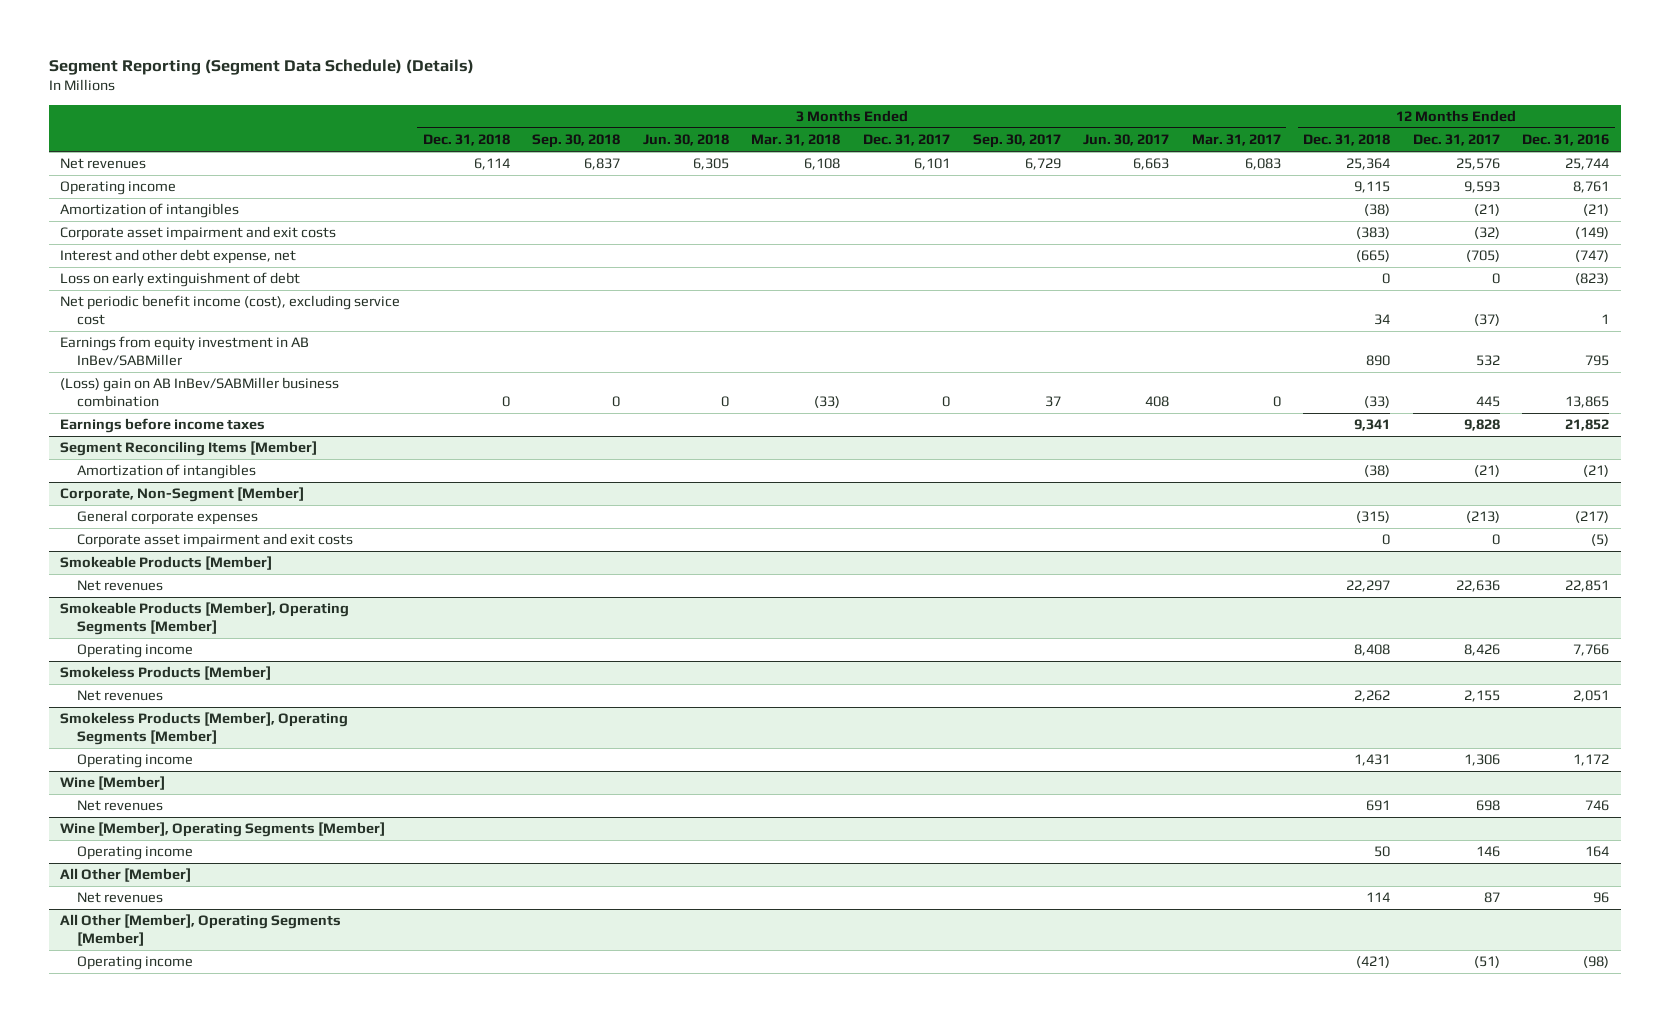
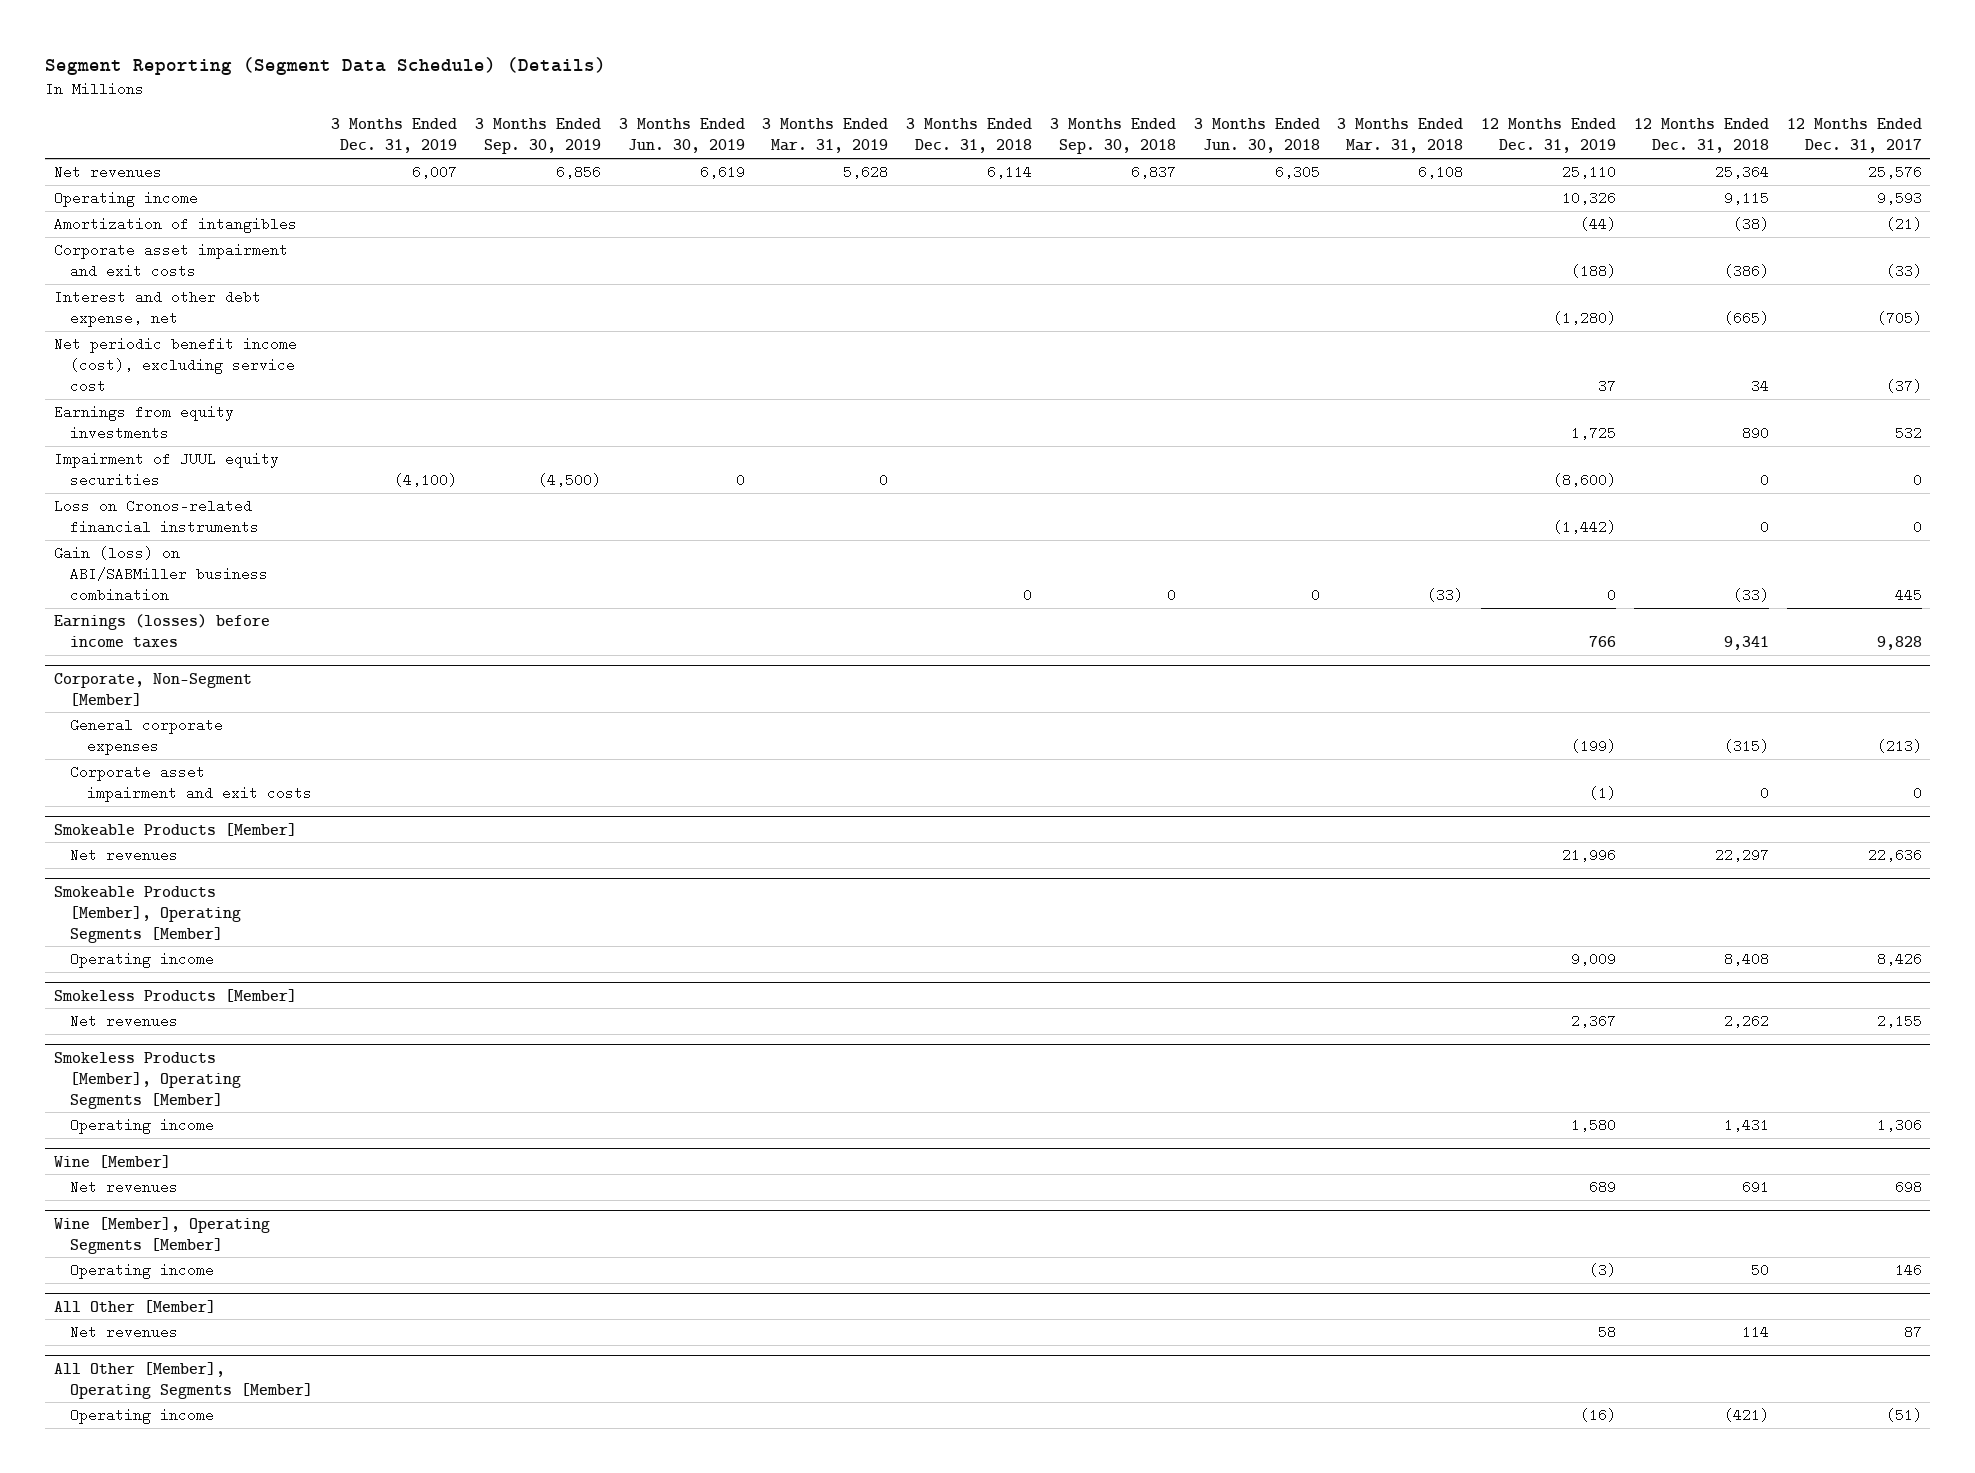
[862,134,950,147] Dec. 31, 2017 -> none
[972,134,1061,149] Sep. 30, 2017 -> none
[1083,134,1170,147] Jun. 30, 2017 -> none
[1191,134,1281,147] Mar. 31, 2017 -> none
[1522,134,1610,147] Dec. 31, 2016 -> none
none -> [331,118,458,154] 3 Months Ended Dec. 31, 2019
none -> [474,118,601,155] 3 Months Ended Sep. 30, 2019
none -> [618,118,745,154] 3 Months Ended Jun. 30, 2019
none -> [762,118,889,154] 3 Months Ended Mar. 31, 2019
none -> [1481,118,1617,154] 12 Months Ended Dec. 31, 2019
[1356,227,1391,240] (383) -> [1723,264,1769,279] (386)
[1473,227,1500,240] (32) -> [1885,264,1922,279] (33)
[60,272,301,288] Loss on early extinguishment of debt -> none
[60,441,318,457] Segment Reconciling Items [Member] -> none
[76,464,256,480] Amortization of intangibles -> none
[60,336,310,366] Earnings from equity investment in AB InBev/SABMiller -> [53,405,234,441] Earnings from equity investments
none -> [53,452,279,488] Impairment of JUUL equity securities
none -> [53,499,260,535] Loss on Cronos-related financial instruments
[60,377,340,407] (Loss) gain on AB InBev/SABMiller business combination -> [53,546,269,603] Gain (loss) on ABI/SABMiller business combination
[60,418,266,434] Earnings before income taxes -> [53,614,270,649] Earnings (losses) before income taxes

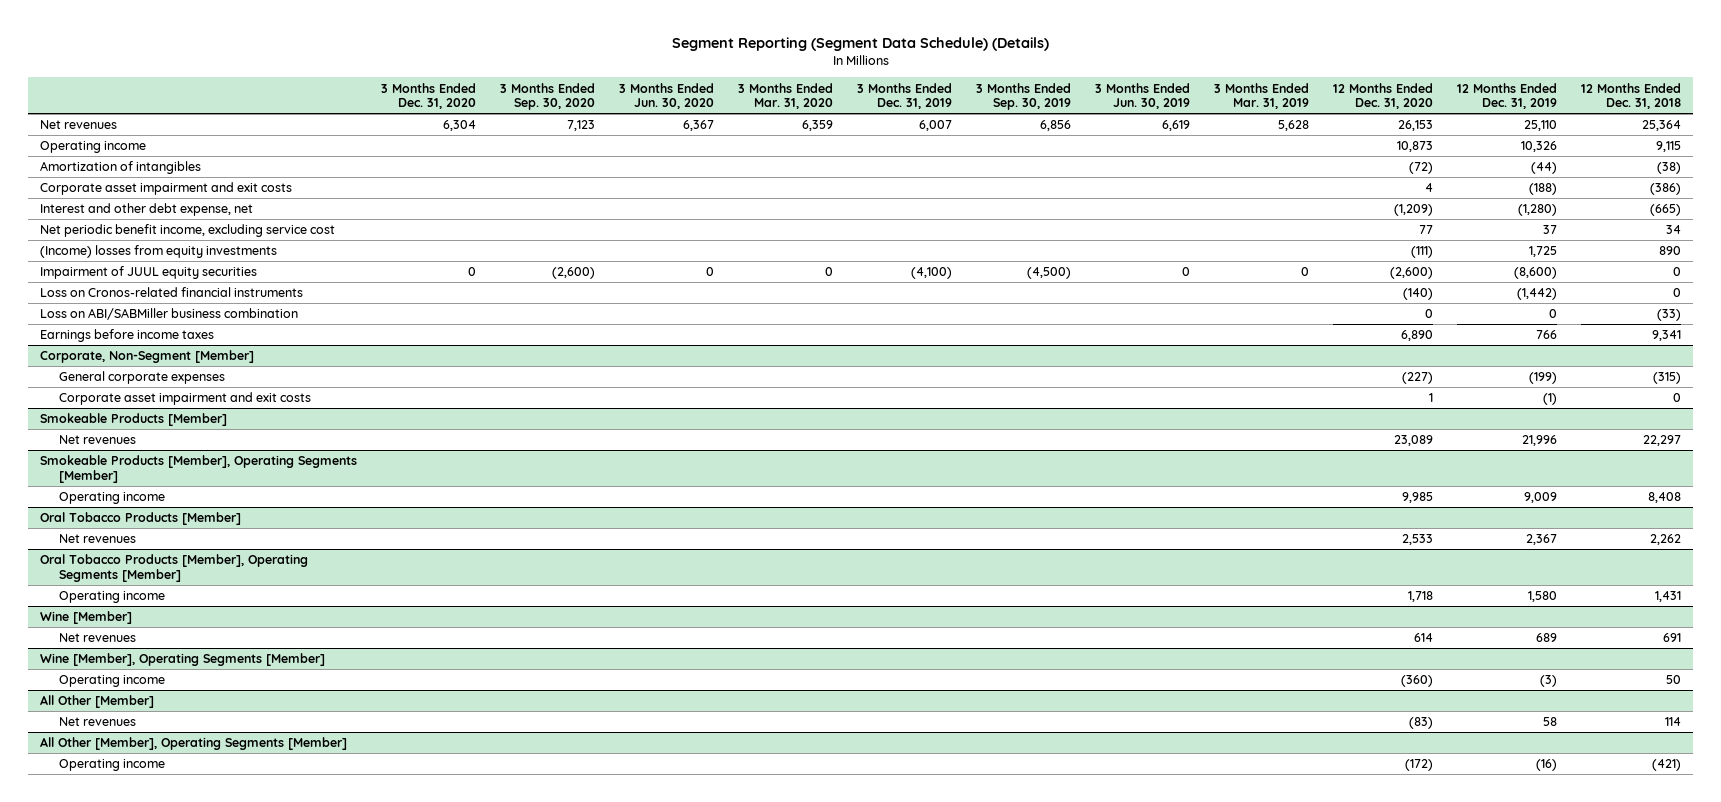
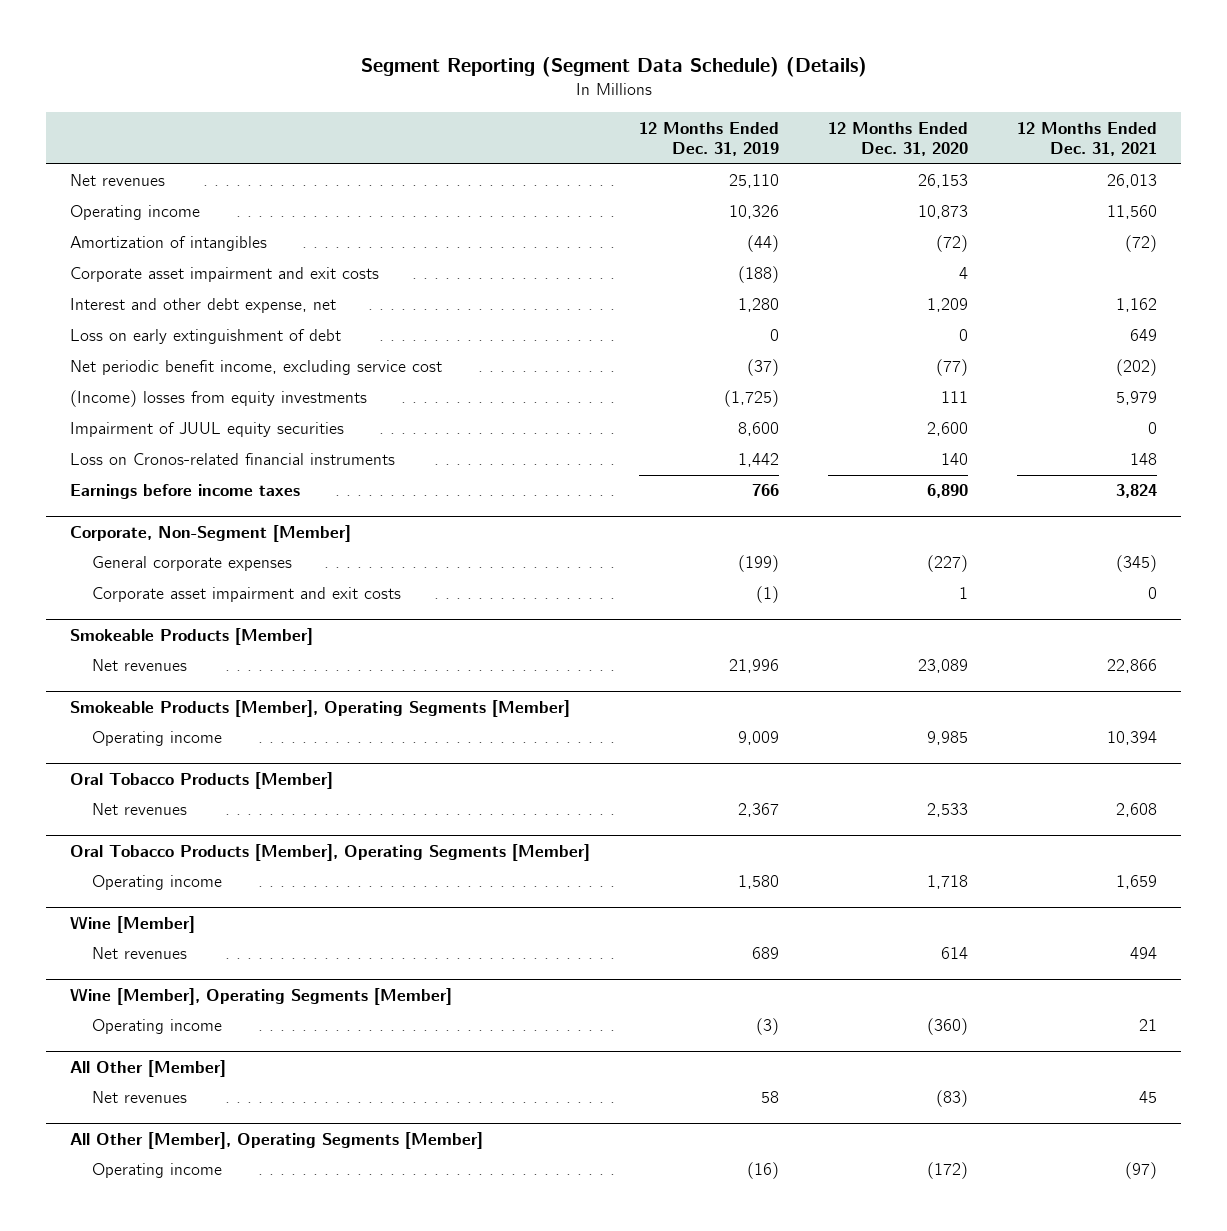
[381,82,477,110] 3 Months Ended Dec. 31, 2020 -> none
[500,82,596,111] 3 Months Ended Sep. 30, 2020 -> none
[619,82,715,110] 3 Months Ended Jun. 30, 2020 -> none
[738,82,834,110] 3 Months Ended Mar. 31, 2020 -> none
[857,82,953,110] 3 Months Ended Dec. 31, 2019 -> none
[976,82,1072,111] 3 Months Ended Sep. 30, 2019 -> none
[1095,82,1191,110] 3 Months Ended Jun. 30, 2019 -> none
[1213,82,1309,110] 3 Months Ended Mar. 31, 2019 -> none
[1580,82,1681,110] 12 Months Ended Dec. 31, 2018 -> none
none -> [1016,121,1157,157] 12 Months Ended Dec. 31, 2021
[40,308,299,321] Loss on ABI/SABMiller business combination -> none
[1393,204,1433,217] (1,209) -> [927,298,969,313] 1,209
[1517,204,1557,217] (1,280) -> [738,298,780,313] 1,280
none -> [70,329,342,345] Loss on early extinguishment of debt
[1418,225,1433,235] 77 -> [936,359,969,377] (77)
[1542,225,1557,235] 37 -> [747,359,780,377] (37)
[1410,246,1433,259] (111) -> [941,391,969,404] 111
[1528,246,1557,258] 1,725 -> [724,390,780,408] (1,725)
[1389,267,1433,280] (2,600) -> [927,422,969,437] 2,600
[1513,267,1557,280] (8,600) -> [738,422,780,437] 8,600
[1402,288,1433,301] (140) -> [941,453,969,466] 140
[1516,288,1557,301] (1,442) -> [738,453,780,468] 1,442

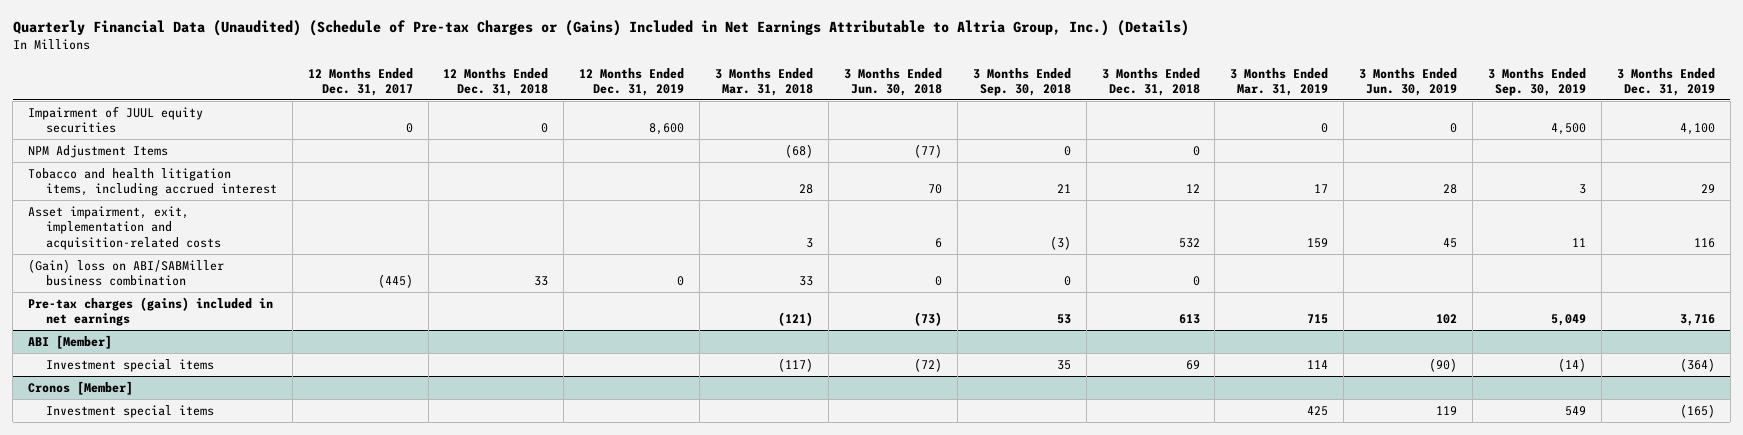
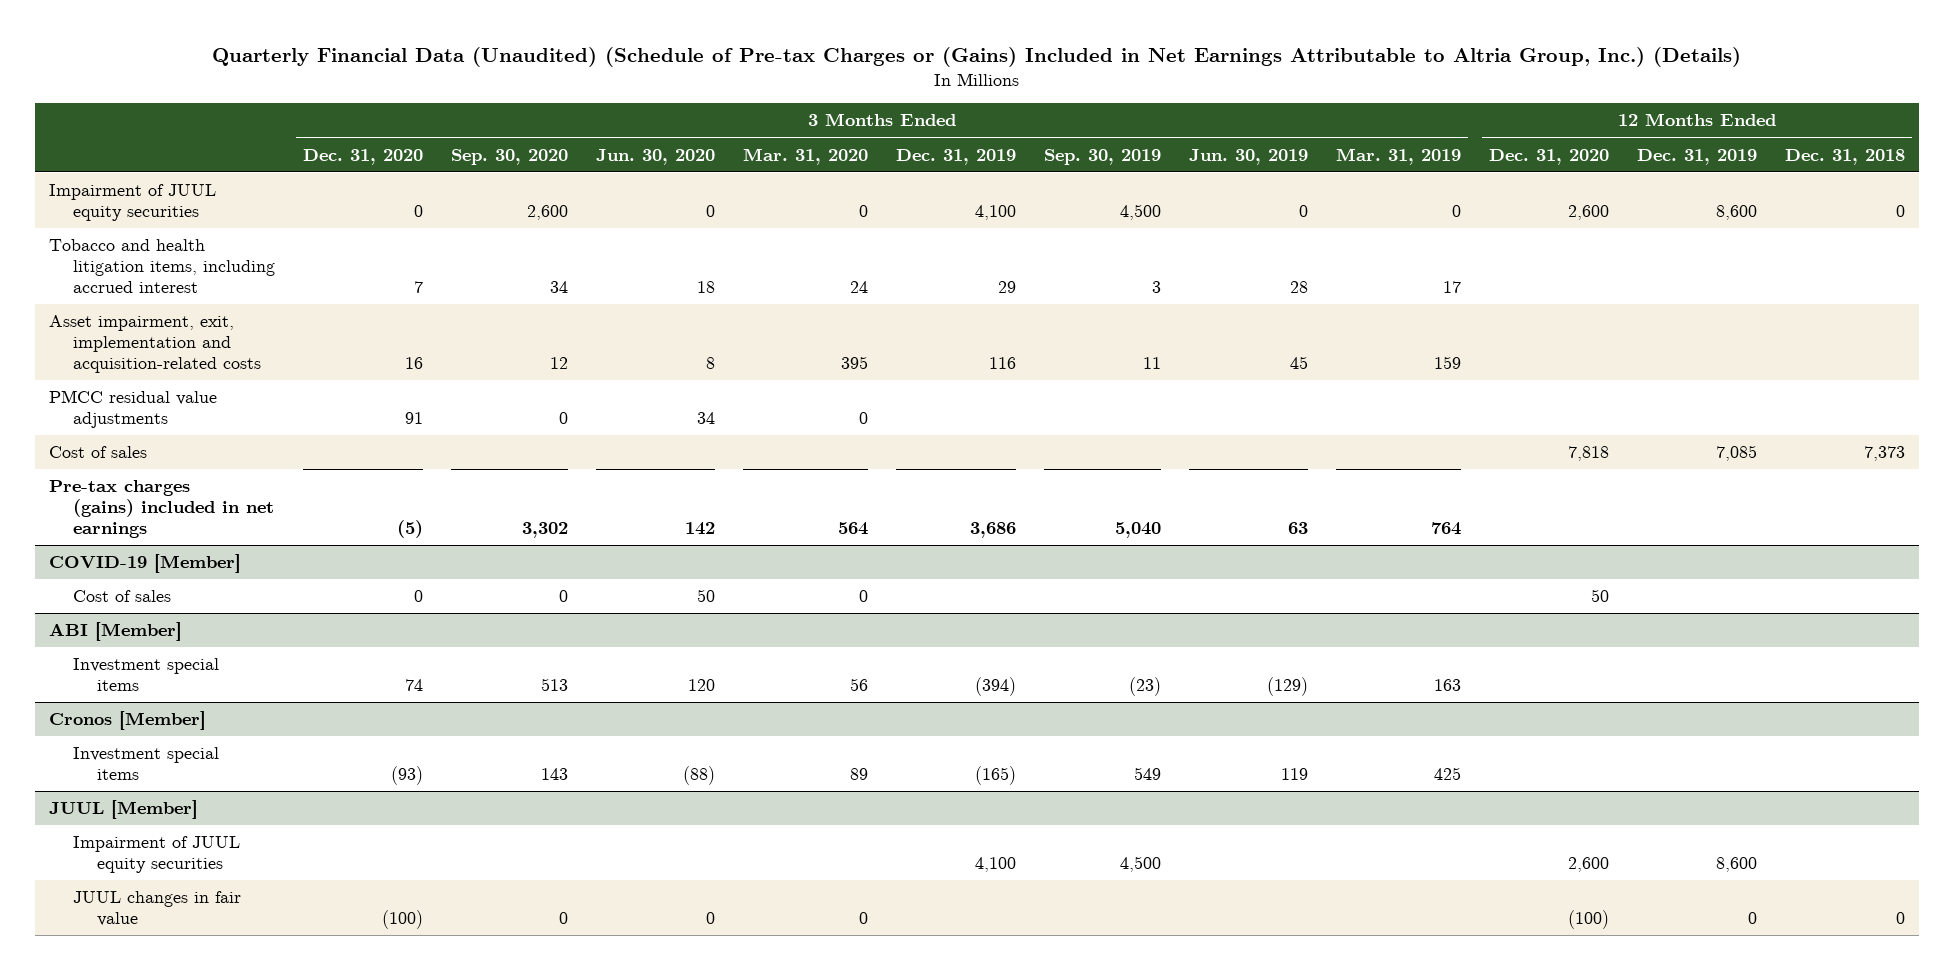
[307,67,413,96] 12 Months Ended Dec. 31, 2017 -> none
[715,67,814,96] 3 Months Ended Mar. 31, 2018 -> none
[843,67,942,96] 3 Months Ended Jun. 30, 2018 -> none
[972,67,1071,96] 3 Months Ended Sep. 30, 2018 -> none
[1101,67,1200,96] 3 Months Ended Dec. 31, 2018 -> none
none -> [303,148,424,165] Dec. 31, 2020
none -> [451,148,569,165] Sep. 30, 2020
none -> [596,148,716,165] Jun. 30, 2020
none -> [743,147,869,165] Mar. 31, 2020
none -> [1489,148,1610,165] Dec. 31, 2020
[28,144,169,158] NPM Adjustment Items -> none
[28,258,225,287] (Gain) loss on ABI/SABMiller business combination -> none
none -> [48,390,217,428] PMCC residual value adjustments
none -> [48,446,147,459] Cost of sales
[1307,314,1329,325] 715 -> [1431,521,1462,535] 764
[1436,314,1458,325] 102 -> [1288,521,1309,534] 63
[1551,314,1587,327] 5,049 -> [1115,521,1162,538] 5,040
[1679,314,1715,327] 3,716 -> [970,521,1017,538] 3,686
none -> [48,554,241,574] COVID-19 [Member]
none -> [73,590,172,603] Cost of sales
[1307,359,1329,369] 114 -> [1434,678,1462,691] 163
[1429,357,1458,372] (90) -> [1267,676,1309,696] (129)
[1558,357,1587,372] (14) -> [1129,676,1162,696] (23)
[1679,357,1715,372] (364) -> [975,676,1017,696] (394)
none -> [48,800,198,820] JUUL [Member]
none -> [73,836,241,873] Impairment of JUUL equity securities
none -> [73,891,242,926] JUUL changes in fair value

